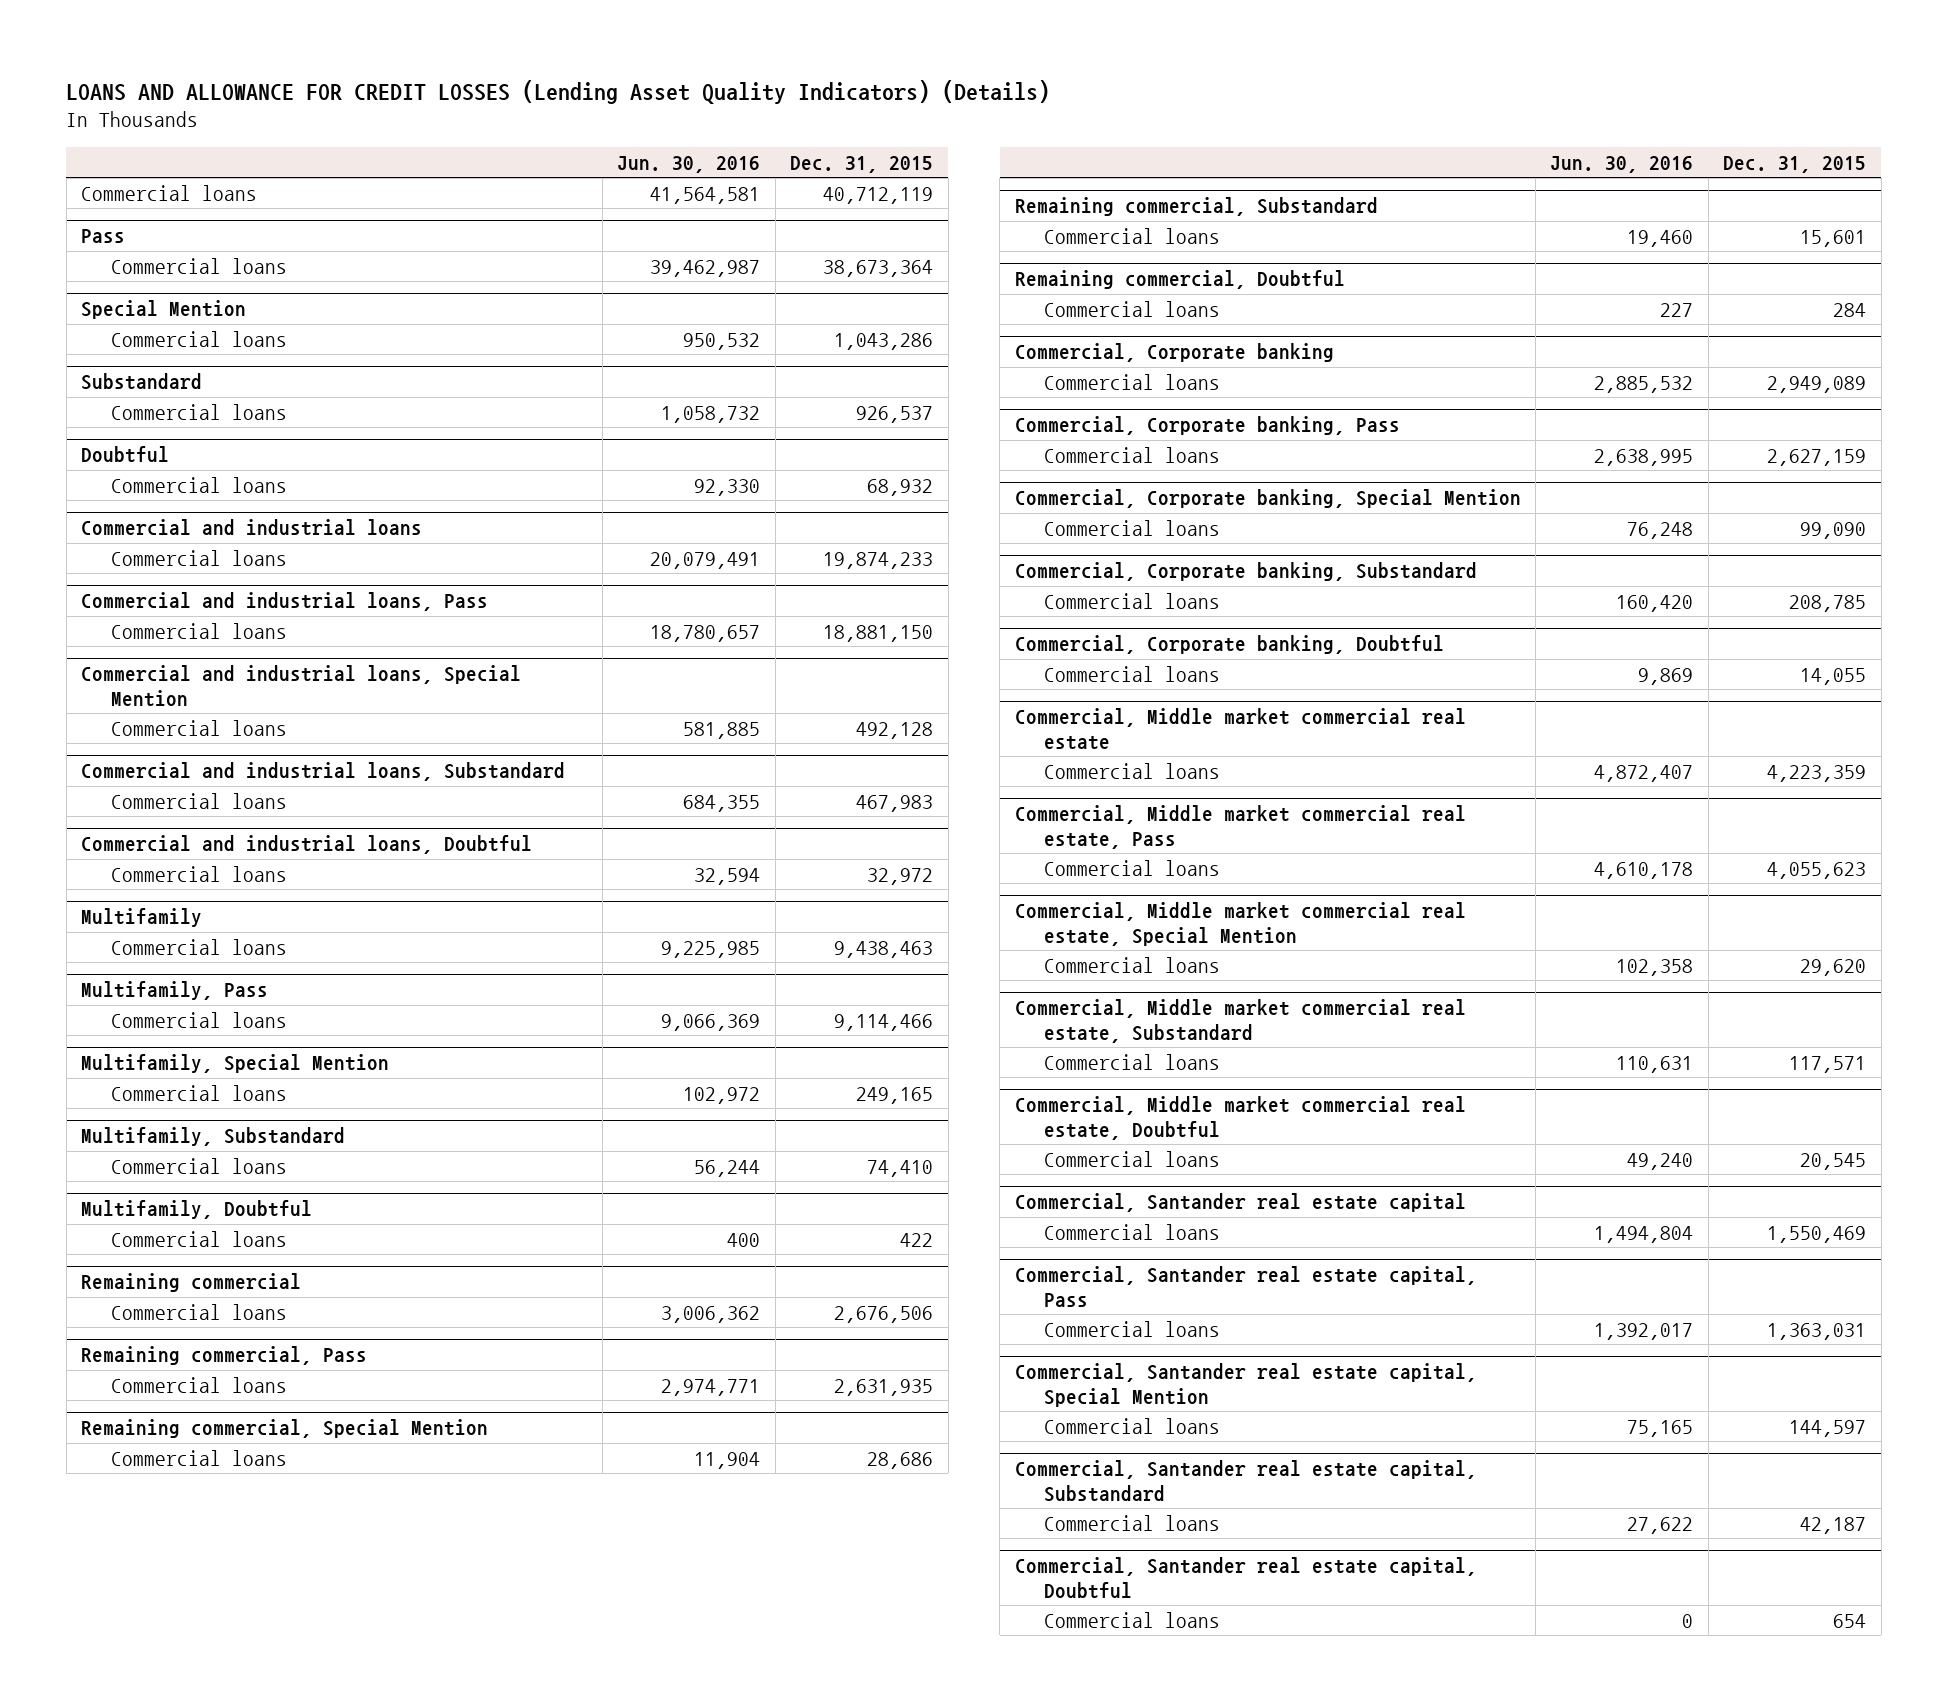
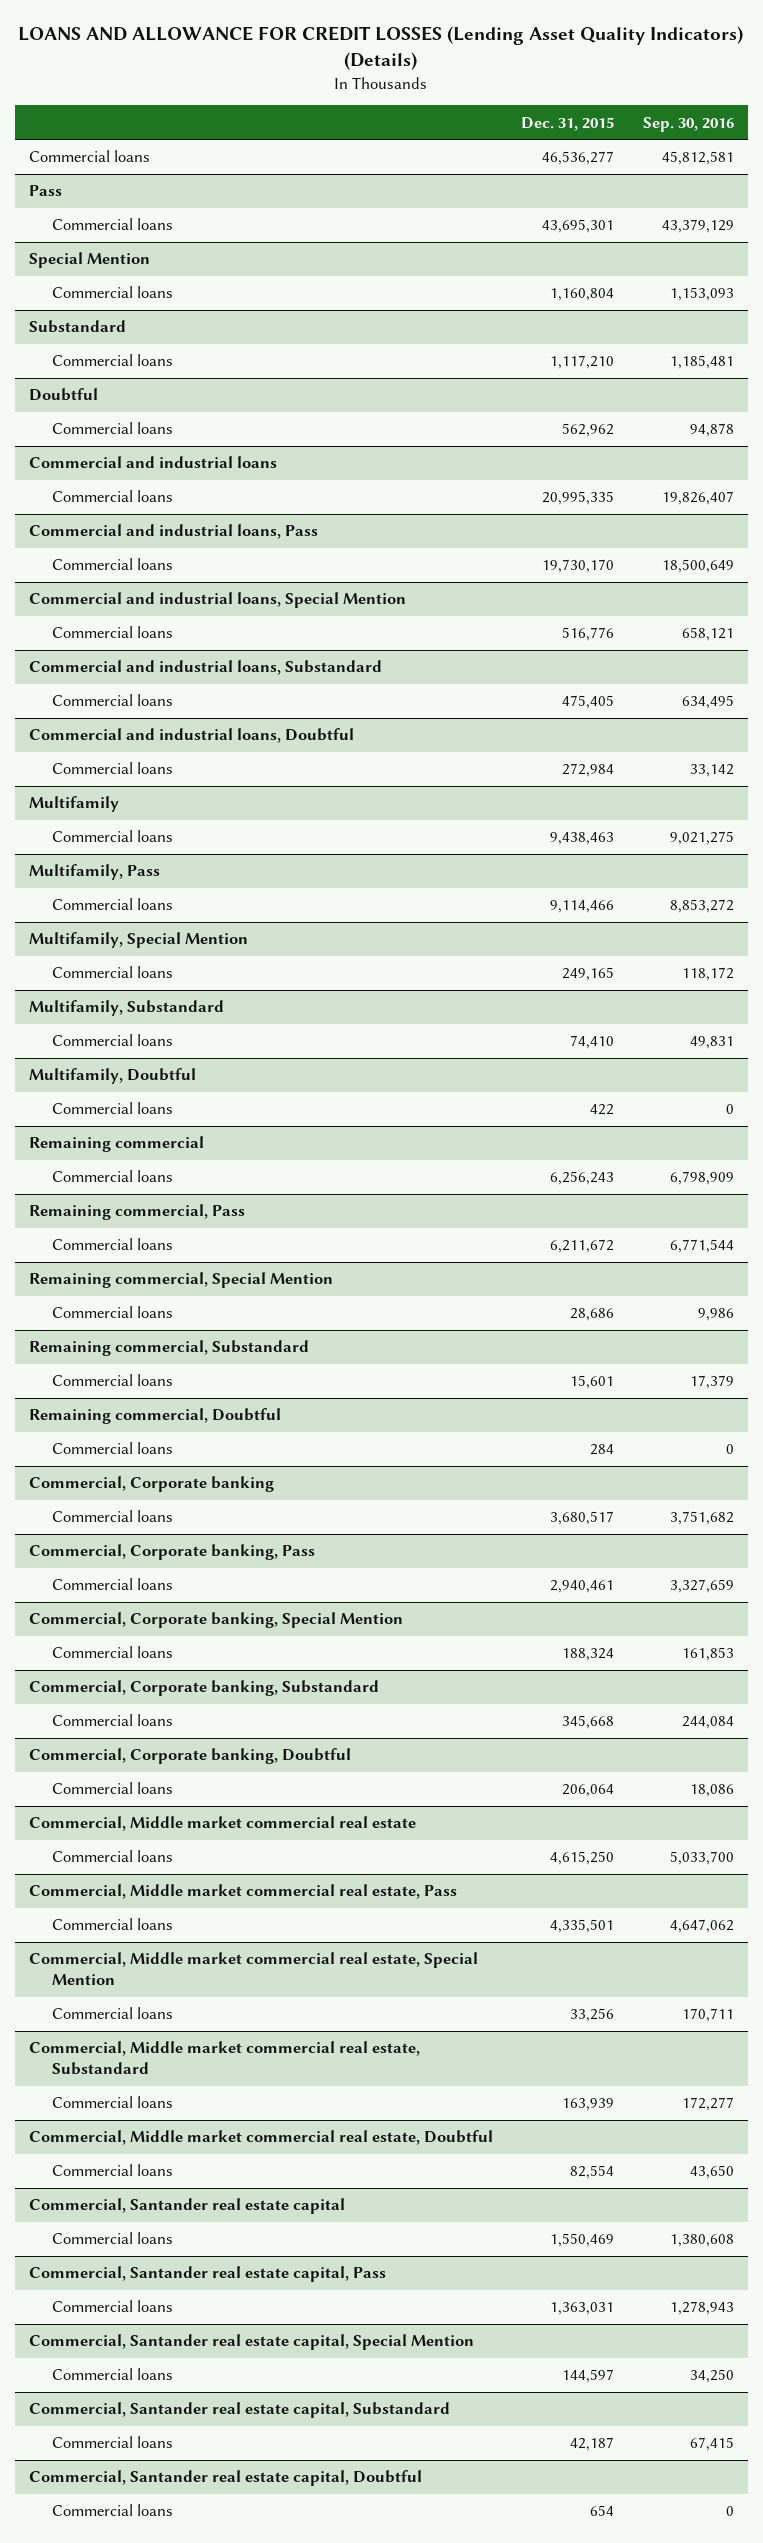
[617,155,761,173] Jun. 30, 2016 -> none
none -> [643,116,735,132] Sep. 30, 2016
[823,186,934,204] 40,712,119 -> [542,151,615,166] 46,536,277
[823,259,934,277] 38,673,364 -> [542,219,615,234] 43,695,301
[834,332,934,350] 1,043,286 -> [550,288,615,302] 1,160,804
[856,405,934,423] 926,537 -> [550,355,615,370] 1,117,210
[867,478,934,496] 68,932 -> [562,423,615,438] 562,962
[823,551,934,569] 19,874,233 -> [542,491,615,506] 20,995,335
[823,624,934,642] 18,881,150 -> [542,559,615,574] 19,730,170
[856,721,934,739] 492,128 -> [562,627,615,642] 516,776
[856,794,934,812] 467,983 -> [562,695,615,710] 475,405
[867,867,934,885] 32,972 -> [562,763,615,778] 272,984
[834,1305,934,1323] 2,676,506 -> [550,1171,615,1186] 6,256,243
[834,1378,934,1396] 2,631,935 -> [550,1239,615,1254] 6,211,672
[1767,375,1867,393] 2,949,089 -> [550,1511,615,1526] 3,680,517
[1767,448,1867,466] 2,627,159 -> [550,1580,615,1594] 2,940,461
[1800,521,1867,539] 99,090 -> [562,1648,615,1662] 188,324
[1789,594,1867,612] 208,785 -> [562,1715,615,1730] 345,668
[1800,667,1867,685] 14,055 -> [562,1784,615,1798] 206,064
[1767,764,1867,782] 4,223,359 -> [550,1851,615,1866] 4,615,250
[1767,861,1867,879] 4,055,623 -> [550,1919,615,1934] 4,335,501
[1800,958,1867,976] 29,620 -> [570,2008,615,2023] 33,256
[1789,1055,1867,1073] 117,571 -> [562,2098,615,2112] 163,939
[1800,1152,1867,1170] 20,545 -> [570,2165,615,2180] 82,554

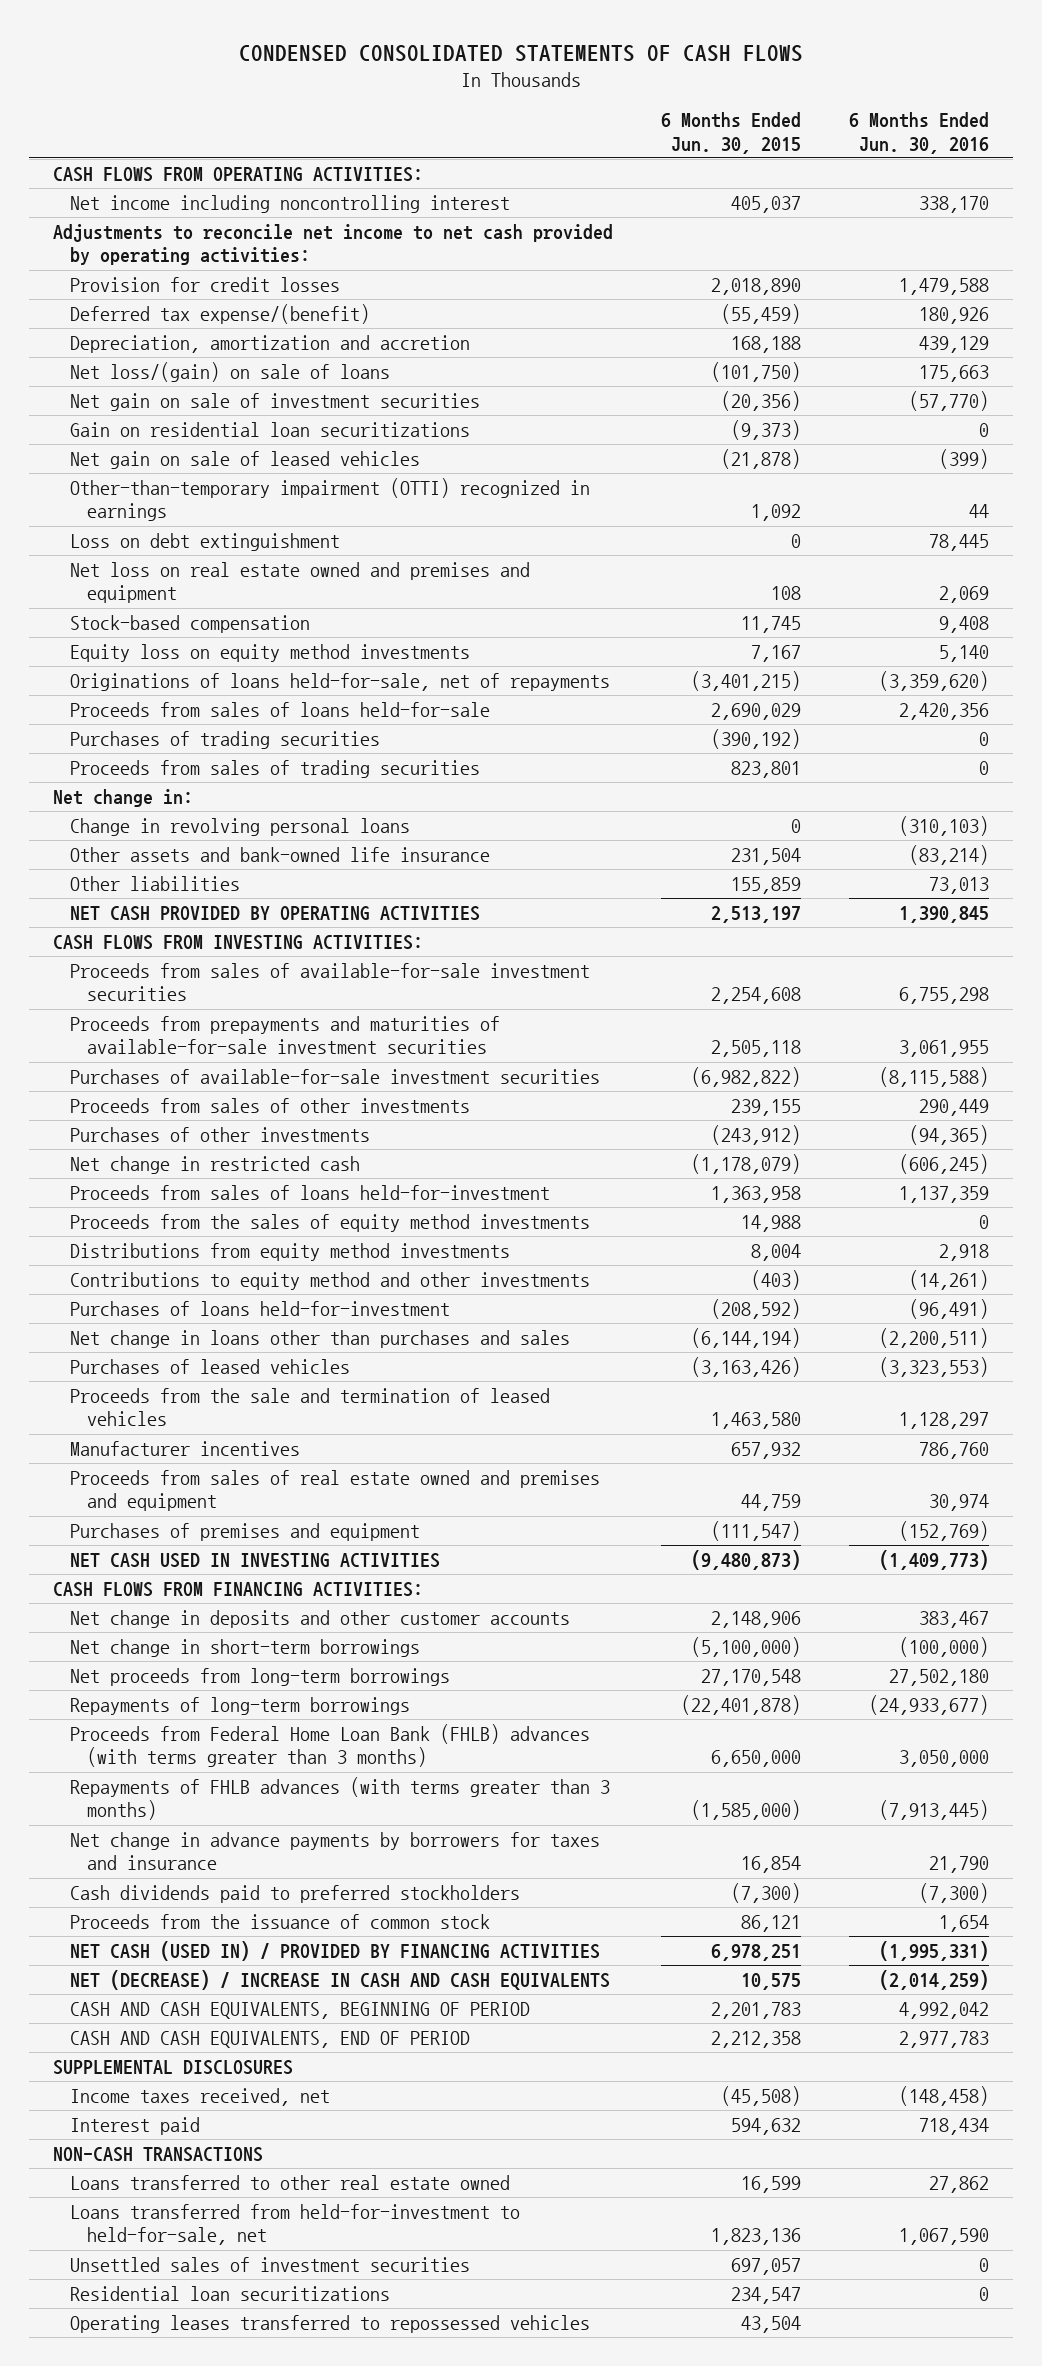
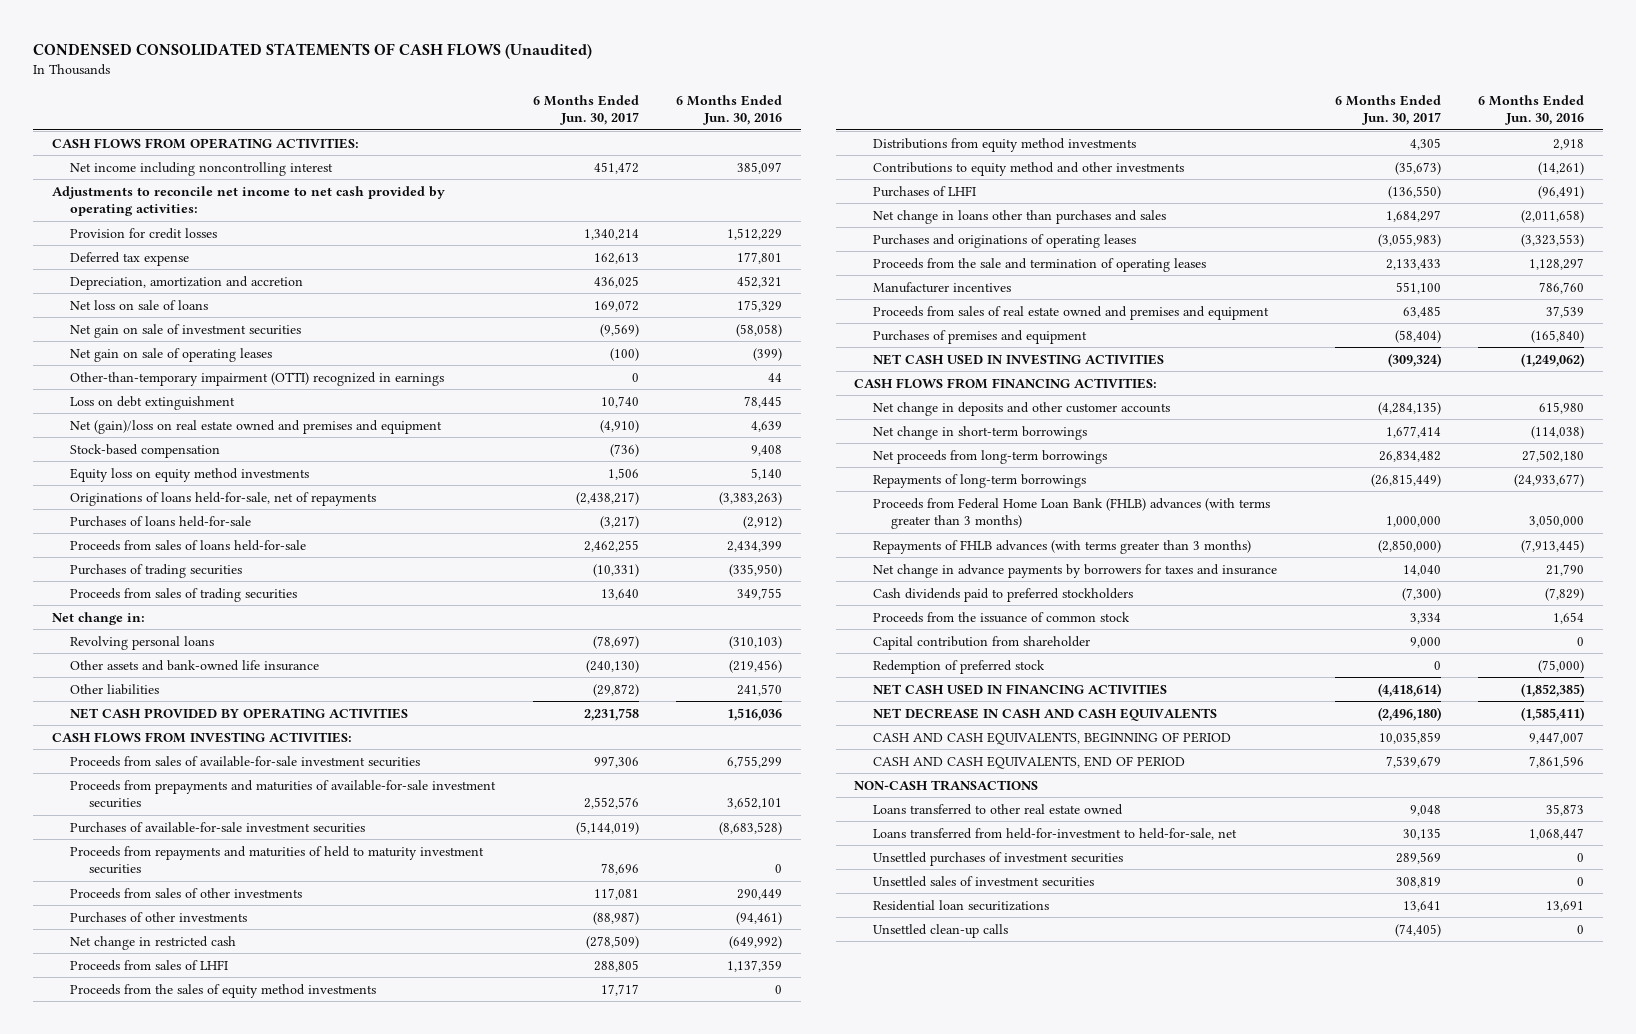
[238,44,803,62] CONDENSED CONSOLIDATED STATEMENTS OF CASH FLOWS -> [33,42,593,59] CONDENSED CONSOLIDATED STATEMENTS OF CASH FLOWS (Unaudited)
[660,112,801,154] 6 Months Ended Jun. 30, 2015 -> none
none -> [532,94,639,126] 6 Months Ended Jun. 30, 2017
[918,195,989,213] 338,170 -> [736,161,782,174] 385,097
[69,421,470,437] Gain on residential loan securitizations -> none
[898,277,989,295] 1,479,588 -> [726,227,782,240] 1,512,229
[69,303,370,324] Deferred tax expense/(benefit) -> [70,251,190,266] Deferred tax expense
[918,306,989,324] 180,926 -> [736,251,782,264] 177,801
[918,335,989,353] 439,129 -> [736,275,782,288] 452,321
[69,361,390,382] Net loss/(gain) on sale of loans -> [70,299,209,310] Net loss on sale of loans
[918,364,989,382] 175,663 -> [736,299,782,312] 175,329
[908,390,989,411] (57,770) -> [735,323,782,337] (58,058)
[69,450,420,469] Net gain on sale of leased vehicles -> [70,347,273,362] Net gain on sale of operating leases
[69,561,530,604] Net loss on real estate owned and premises and equipment -> [70,419,443,434] Net (gain)/loss on real estate owned and premises and equipment
[938,586,989,604] 2,069 -> [750,420,782,432] 4,639
[878,670,989,691] (3,359,620) -> [718,491,782,505] (3,383,263)
none -> [70,515,252,527] Purchases of loans held-for-sale
[898,702,989,720] 2,420,356 -> [726,540,782,552] 2,434,399
[978,731,989,746] 0 -> [728,563,782,577] (335,950)
[978,760,989,775] 0 -> [736,587,782,600] 349,755
[69,817,410,836] Change in revolving personal loans -> [70,635,215,650] Revolving personal loans
[908,844,989,865] (83,214) -> [728,659,782,673] (219,456)
[928,876,989,894] 73,013 -> [736,683,782,696] 241,570
[898,905,989,923] 1,390,845 -> [726,707,782,721] 1,516,036
[898,987,989,1005] 6,755,298 -> [726,755,782,768] 6,755,299
[898,1040,989,1058] 3,061,955 -> [726,797,782,810] 3,652,101
[878,1066,989,1087] (8,115,588) -> [718,821,782,835] (8,683,528)
none -> [70,845,485,875] Proceeds from repayments and maturities of held to maturity investment securities
[908,1124,989,1145] (94,365) -> [735,911,782,925] (94,461)
[898,1153,989,1174] (606,245) -> [728,935,782,949] (649,992)
[69,1184,550,1200] Proceeds from sales of loans held-for-investment -> [70,959,229,971] Proceeds from sales of LHFI
[69,1300,450,1316] Purchases of loans held-for-investment -> [872,185,976,197] Purchases of LHFI
[878,1327,989,1348] (2,200,511) -> [1521,209,1585,223] (2,011,658)
[69,1358,350,1374] Purchases of leased vehicles -> [872,233,1136,248] Purchases and originations of operating leases
[69,1387,550,1427] Proceeds from the sale and termination of leased vehicles -> [872,257,1206,272] Proceeds from the sale and termination of operating leases
[928,1494,989,1512] 30,974 -> [1546,305,1585,318] 37,539
[898,1520,989,1541] (152,769) -> [1531,329,1585,343] (165,840)
[878,1549,989,1570] (1,409,773) -> [1521,352,1585,367] (1,249,062)
[918,1610,989,1628] 383,467 -> [1539,401,1585,414] 615,980
[898,1636,989,1657] (100,000) -> [1531,425,1585,439] (114,038)
[918,1882,989,1903] (7,300) -> [1545,587,1585,601] (7,829)
[53,2059,294,2075] SUPPLEMENTAL DISCLOSURES -> none
[69,2087,330,2106] Income taxes received, net -> none
[69,2116,200,2135] Interest paid -> none
none -> [872,635,1090,650] Capital contribution from shareholder
none -> [872,659,1045,674] Redemption of preferred stock
[69,1940,600,1961] NET CASH (USED IN) / PROVIDED BY FINANCING ACTIVITIES -> [872,683,1167,695] NET CASH USED IN FINANCING ACTIVITIES
[878,1940,989,1961] (1,995,331) -> [1521,682,1585,697] (1,852,385)
[69,1969,610,1990] NET (DECREASE) / INCREASE IN CASH AND CASH EQUIVALENTS -> [872,707,1217,721] NET DECREASE IN CASH AND CASH EQUIVALENTS
[878,1969,989,1990] (2,014,259) -> [1521,706,1585,721] (1,585,411)
[898,2001,989,2019] 4,992,042 -> [1529,731,1585,744] 9,447,007
[898,2030,989,2048] 2,977,783 -> [1529,755,1585,768] 7,861,596
[928,2175,989,2193] 27,862 -> [1546,803,1585,816] 35,873
[898,2228,989,2246] 1,067,590 -> [1529,827,1585,840] 1,068,447
none -> [872,851,1123,866] Unsettled purchases of investment securities
[69,2314,590,2333] Operating leases transferred to repossessed vehicles -> none
[978,2286,989,2301] 0 -> [1546,900,1585,912] 13,691
none -> [872,923,1008,938] Unsettled clean-up calls

